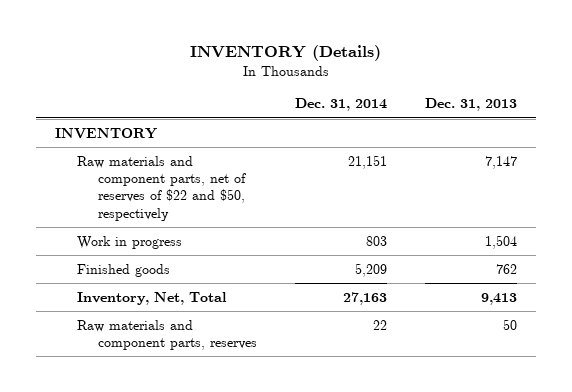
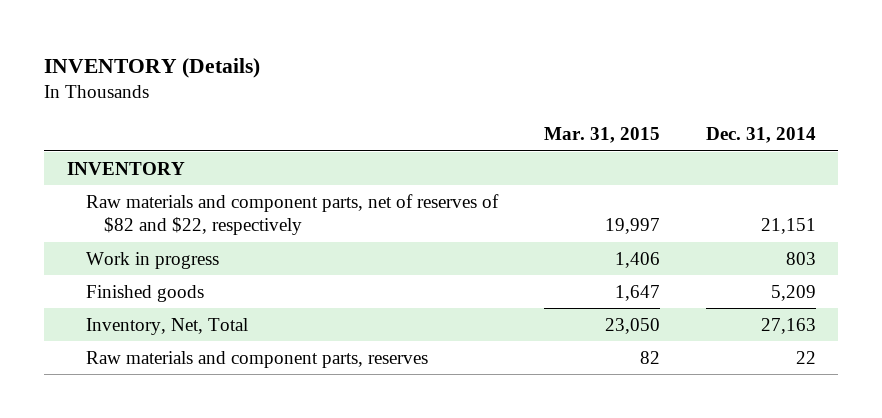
[425,98,518,112] Dec. 31, 2013 -> none
none -> [543,127,660,144] Mar. 31, 2015
[76,155,247,221] Raw materials and component parts, net of reserves of $22 and $50, respectively -> [85,193,499,236] Raw materials and component parts, net of reserves of $82 and $22, respectively

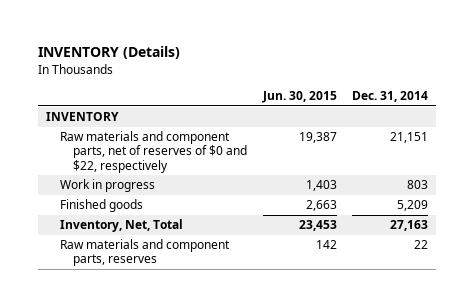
[543,127,660,144] Mar. 31, 2015 -> none
none -> [261,90,337,103] Jun. 30, 2015
[85,193,499,236] Raw materials and component parts, net of reserves of $82 and $22, respectively -> [59,131,248,173] Raw materials and component parts, net of reserves of $0 and $22, respectively

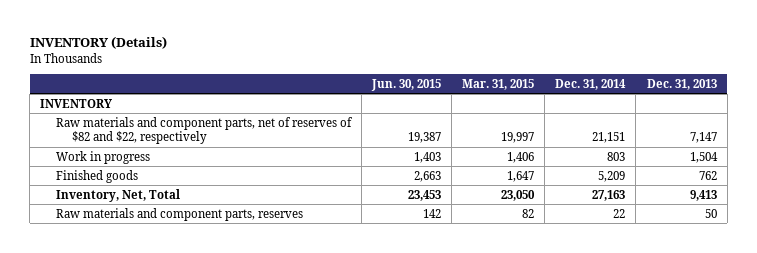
none -> [462,78,535,90] Mar. 31, 2015
none -> [646,78,717,90] Dec. 31, 2013
[59,131,248,173] Raw materials and component parts, net of reserves of $0 and $22, respectively -> [55,116,353,145] Raw materials and component parts, net of reserves of $82 and $22, respectively

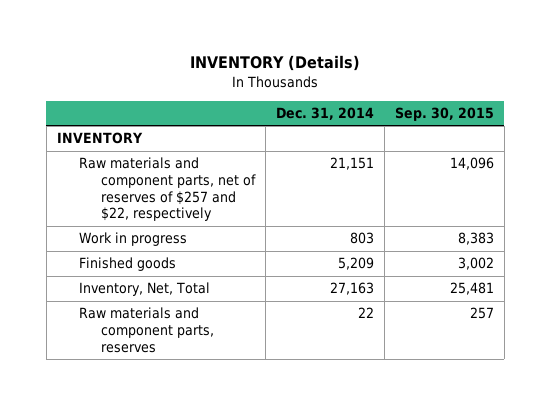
[371,78,442,91] Jun. 30, 2015 -> none
[462,78,535,90] Mar. 31, 2015 -> none
[646,78,717,90] Dec. 31, 2013 -> none
none -> [394,106,494,121] Sep. 30, 2015
[55,116,353,145] Raw materials and component parts, net of reserves of $82 and $22, respectively -> [78,157,256,222] Raw materials and component parts, net of reserves of $257 and $22, respectively

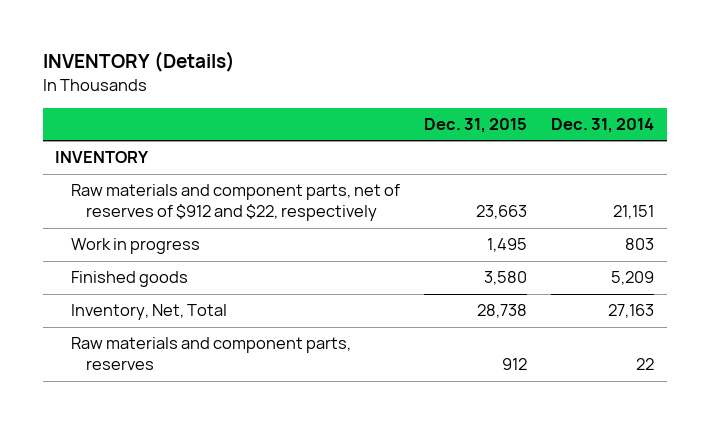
[394,106,494,121] Sep. 30, 2015 -> none
none -> [424,117,528,133] Dec. 31, 2015
[78,157,256,222] Raw materials and component parts, net of reserves of $257 and $22, respectively -> [70,184,400,222] Raw materials and component parts, net of reserves of $912 and $22, respectively

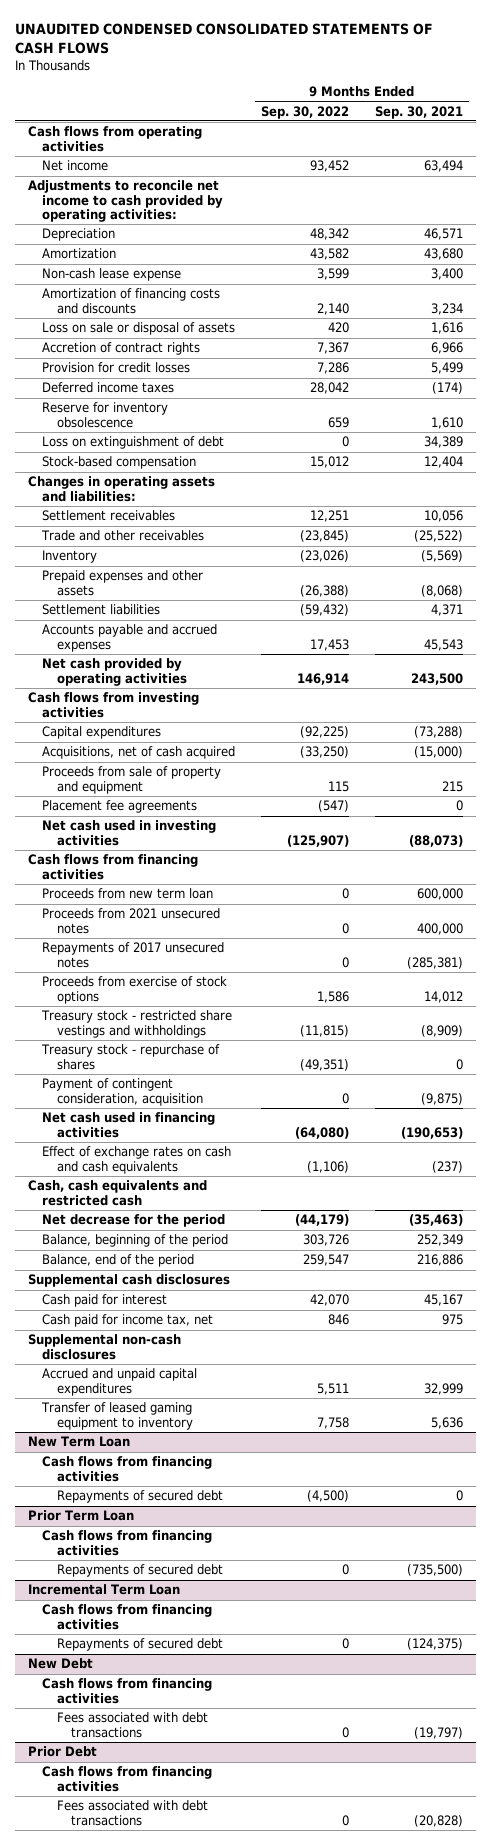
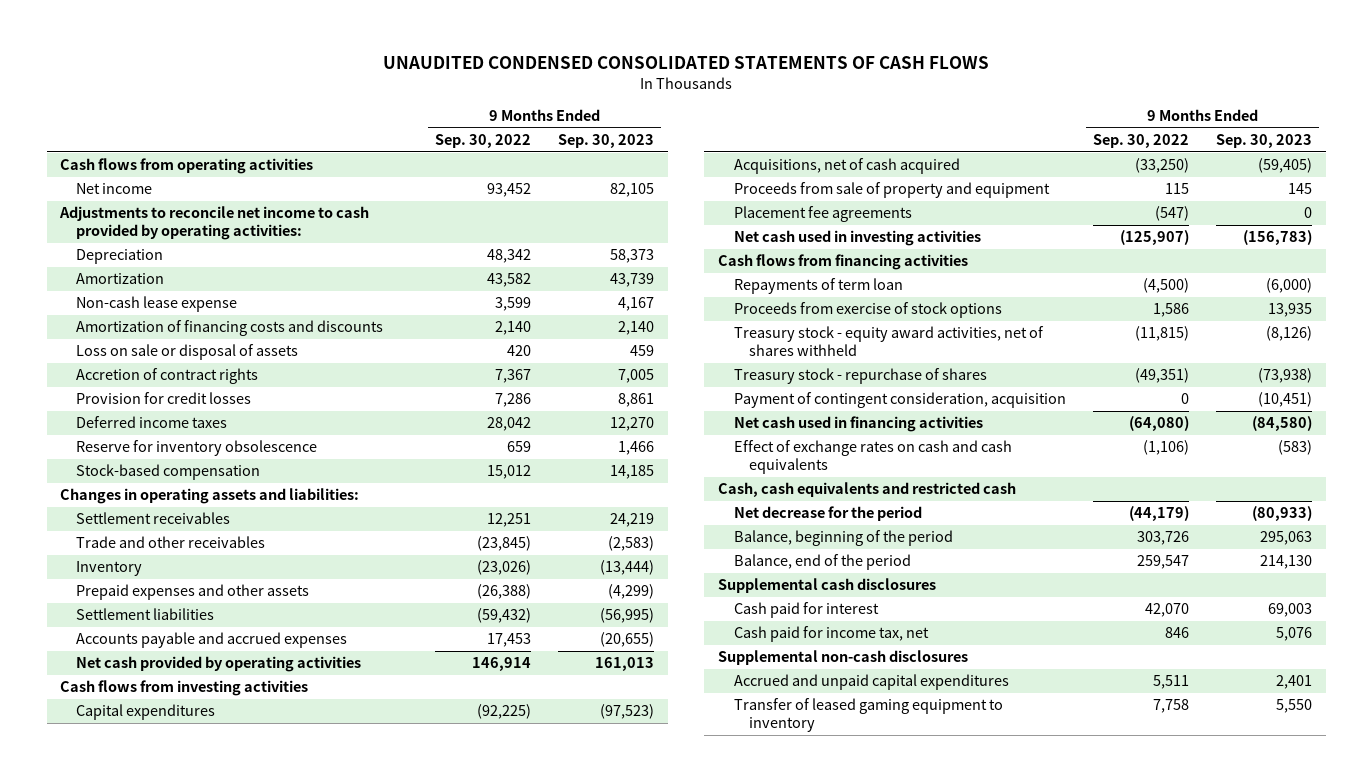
[374,105,463,119] Sep. 30, 2021 -> none
none -> [558,133,655,148] Sep. 30, 2023
[42,436,225,450] Loss on extinguishment of debt -> none
[42,888,214,900] Proceeds from new term loan -> none
[42,908,221,934] Proceeds from 2021 unsecured notes -> none
[42,942,225,968] Repayments of 2017 unsecured notes -> none
none -> [733,278,903,295] Repayments of term loan
[41,1010,233,1038] Treasury stock - restricted share vestings and withholdings -> [733,326,1044,357] Treasury stock - equity award activities, net of shares withheld
[27,1436,130,1448] New Term Loan -> none
[42,1456,213,1482] Cash flows from financing activities -> none
[56,1490,223,1504] Repayments of secured debt -> none
[27,1510,134,1522] Prior Term Loan -> none
[42,1530,213,1556] Cash flows from financing activities -> none
[56,1564,223,1578] Repayments of secured debt -> none
[27,1584,180,1596] Incremental Term Loan -> none
[42,1604,213,1630] Cash flows from financing activities -> none
[56,1638,223,1652] Repayments of secured debt -> none
[27,1658,93,1670] New Debt -> none
[42,1678,213,1704] Cash flows from financing activities -> none
[56,1712,208,1738] Fees associated with debt transactions -> none
[27,1746,97,1758] Prior Debt -> none
[42,1766,213,1792] Cash flows from financing activities -> none
[56,1800,208,1826] Fees associated with debt transactions -> none

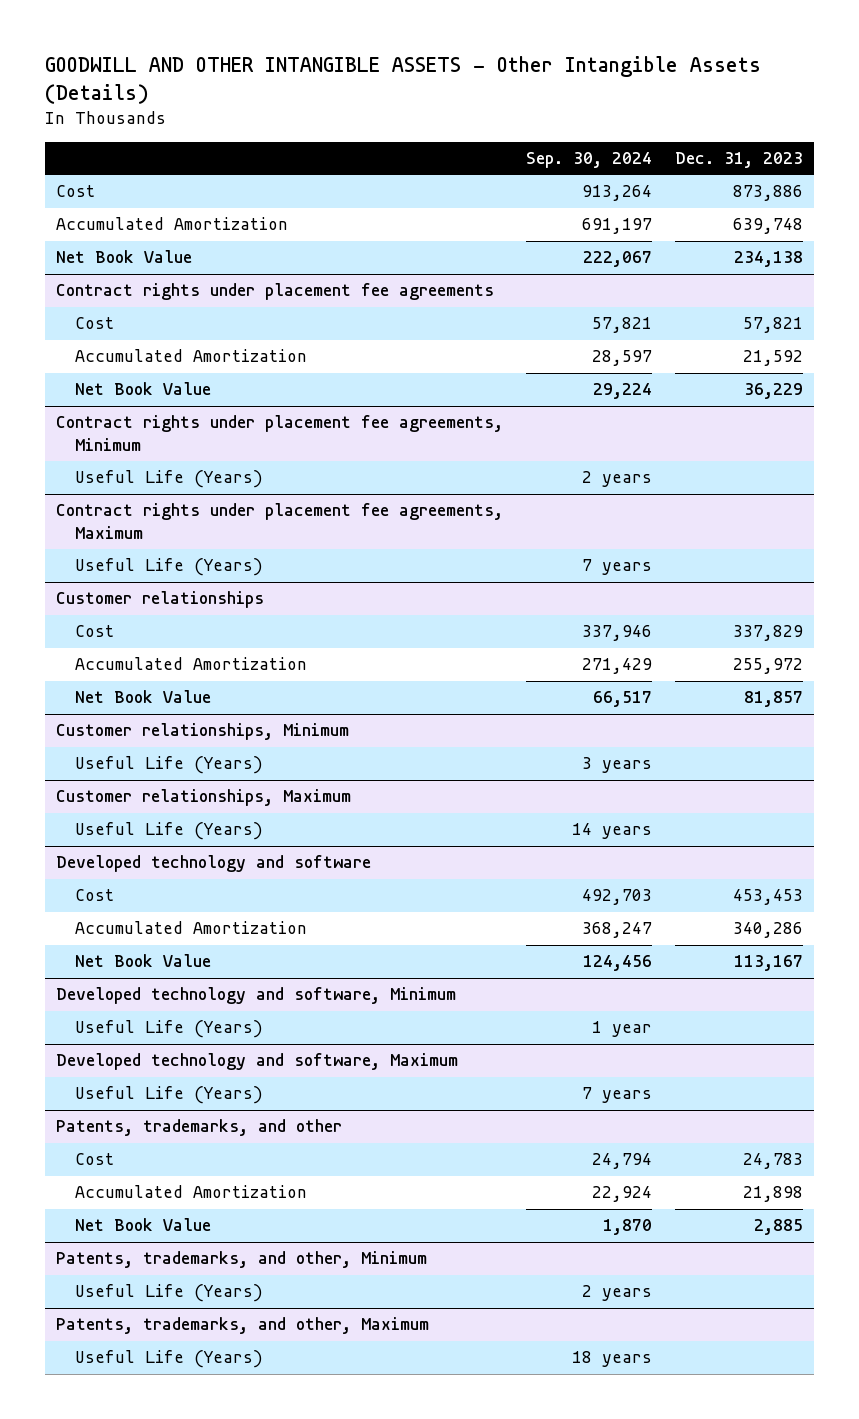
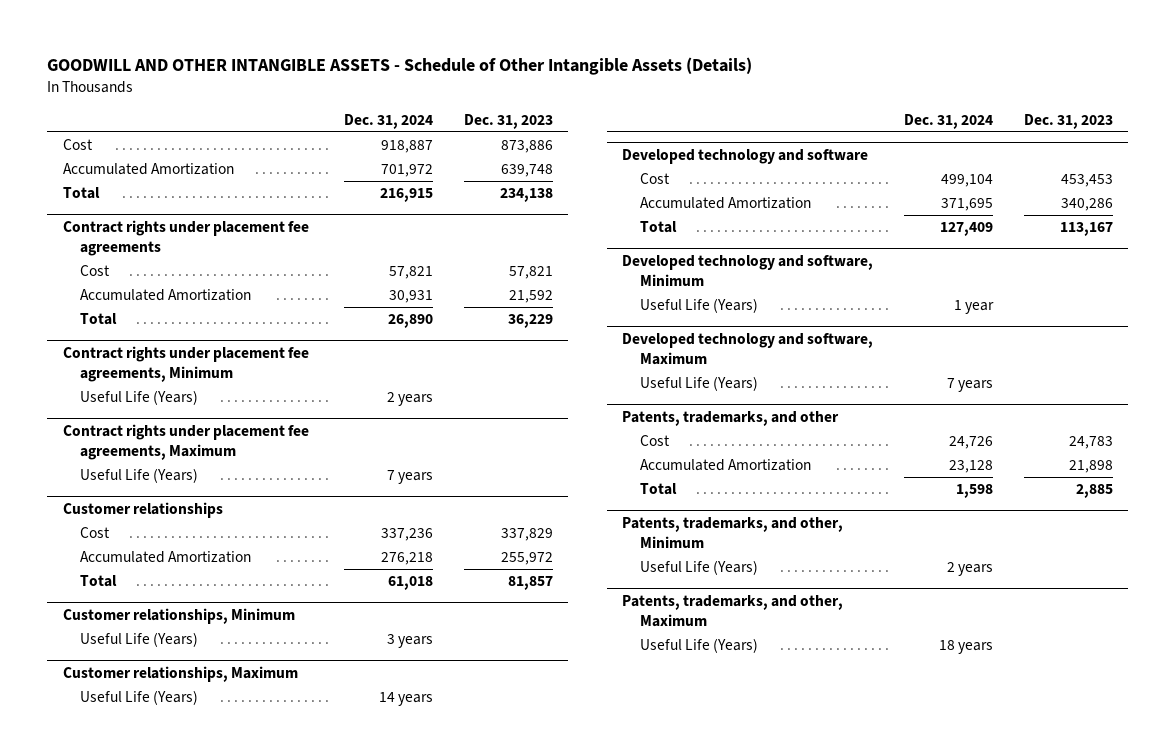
[44,56,761,104] GOODWILL AND OTHER INTANGIBLE ASSETS - Other Intangible Assets (Details) -> [47,57,753,76] GOODWILL AND OTHER INTANGIBLE ASSETS - Schedule of Other Intangible Assets (Details)
[526,152,653,169] Sep. 30, 2024 -> none
none -> [344,113,434,129] Dec. 31, 2024
[56,250,193,264] Net Book Value -> [62,186,100,199] Total
[74,382,211,396] Net Book Value -> [80,312,118,325] Total
[74,690,211,704] Net Book Value -> [80,574,118,587] Total
[74,954,211,968] Net Book Value -> [640,220,678,233] Total
[74,1218,211,1232] Net Book Value -> [640,482,678,495] Total

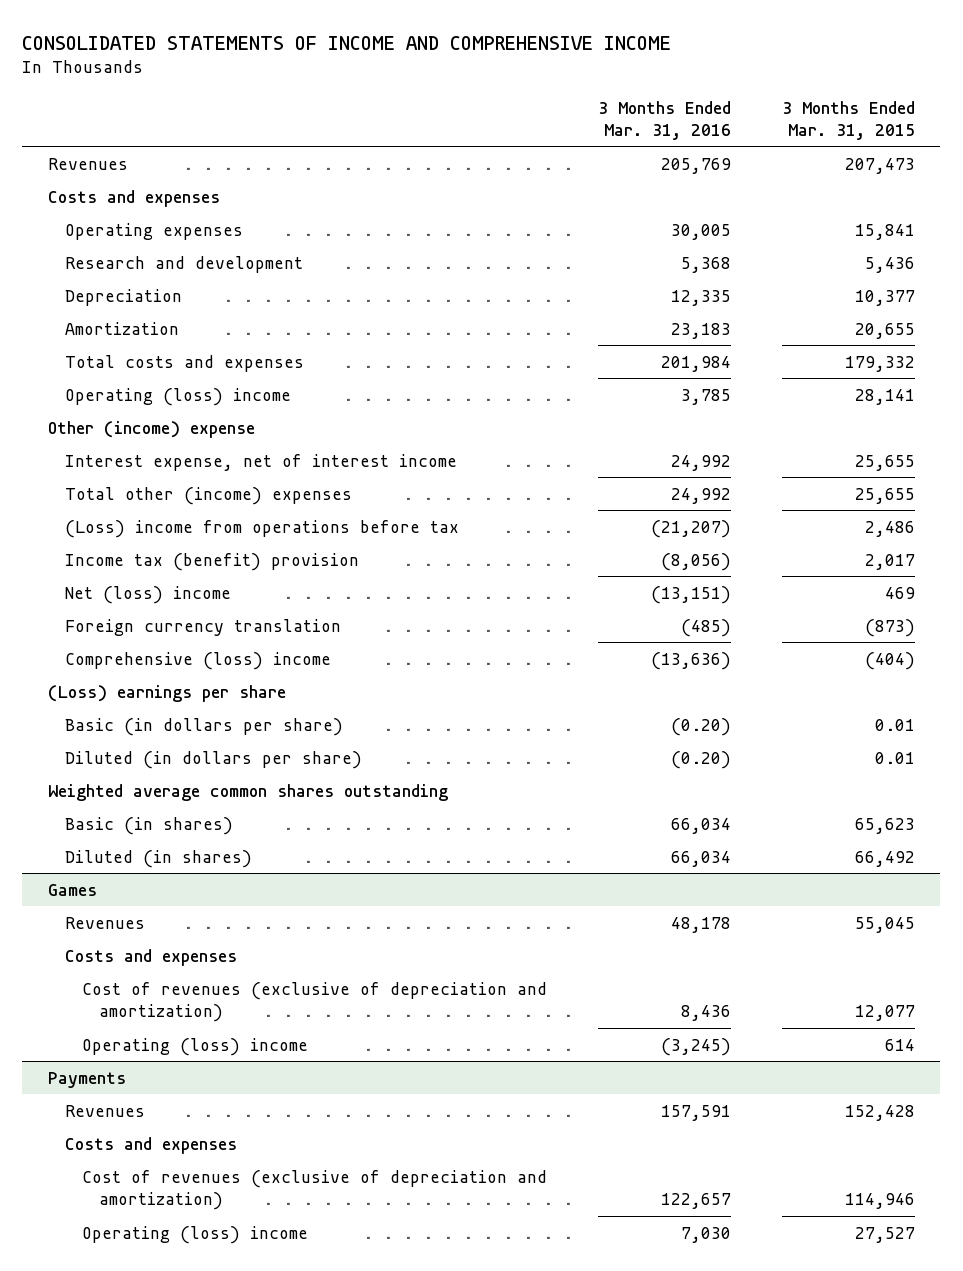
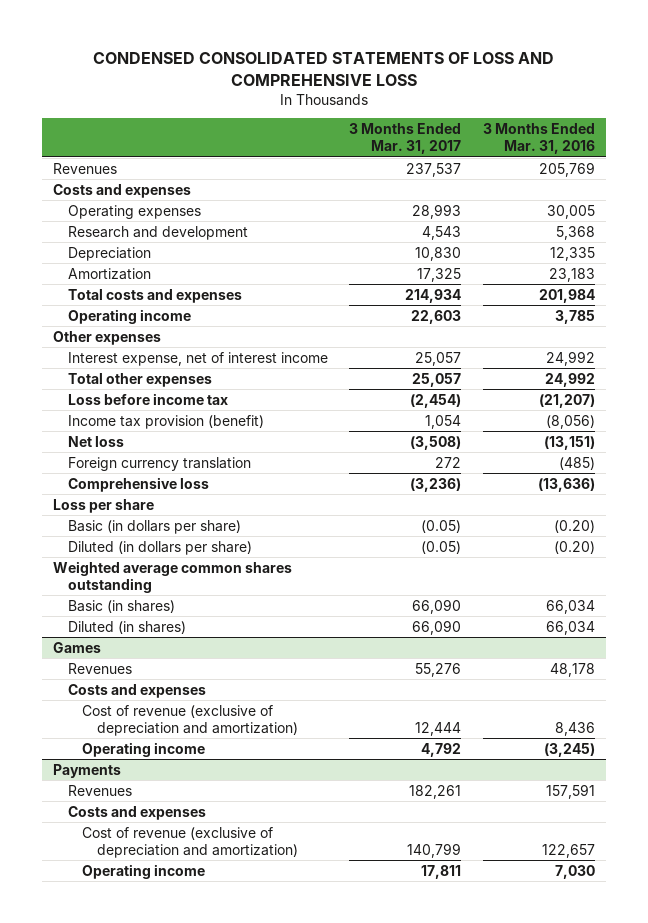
[22,35,672,50] CONSOLIDATED STATEMENTS OF INCOME AND COMPREHENSIVE INCOME -> [93,51,555,86] CONDENSED CONSOLIDATED STATEMENTS OF LOSS AND COMPREHENSIVE LOSS
[781,100,915,140] 3 Months Ended Mar. 31, 2015 -> none
none -> [349,123,462,155] 3 Months Ended Mar. 31, 2017
[64,387,291,406] Operating (loss) income -> [67,308,191,324] Operating income
[47,420,255,438] Other (income) expense -> [53,330,162,345] Other expenses
[64,486,352,505] Total other (income) expenses -> [67,372,212,387] Total other expenses
[64,519,459,538] (Loss) income from operations before tax -> [67,392,228,405] Loss before income tax
[64,552,359,571] Income tax (benefit) provision -> [67,414,264,429] Income tax provision (benefit)
[64,585,231,604] Net (loss) income -> [67,435,124,447] Net loss
[64,651,331,670] Comprehensive (loss) income -> [67,476,209,492] Comprehensive loss
[47,684,286,702] (Loss) earnings per share -> [53,498,155,513] Loss per share
[82,981,548,1022] Cost of revenues (exclusive of depreciation and amortization) -> [82,704,298,736] Cost of revenue (exclusive of depreciation and amortization)
[82,1037,309,1056] Operating (loss) income -> [82,741,206,757] Operating income
[82,1169,548,1210] Cost of revenues (exclusive of depreciation and amortization) -> [82,826,298,858] Cost of revenue (exclusive of depreciation and amortization)
[82,1225,309,1244] Operating (loss) income -> [82,863,206,879] Operating income

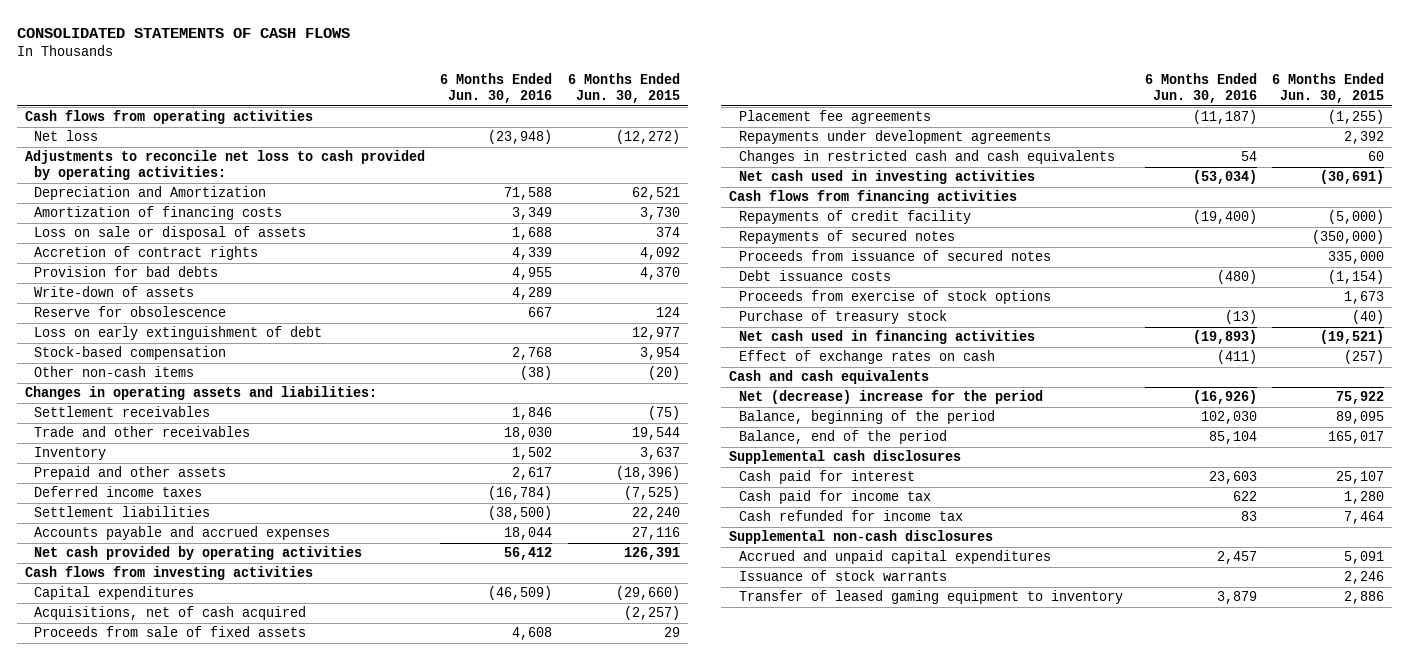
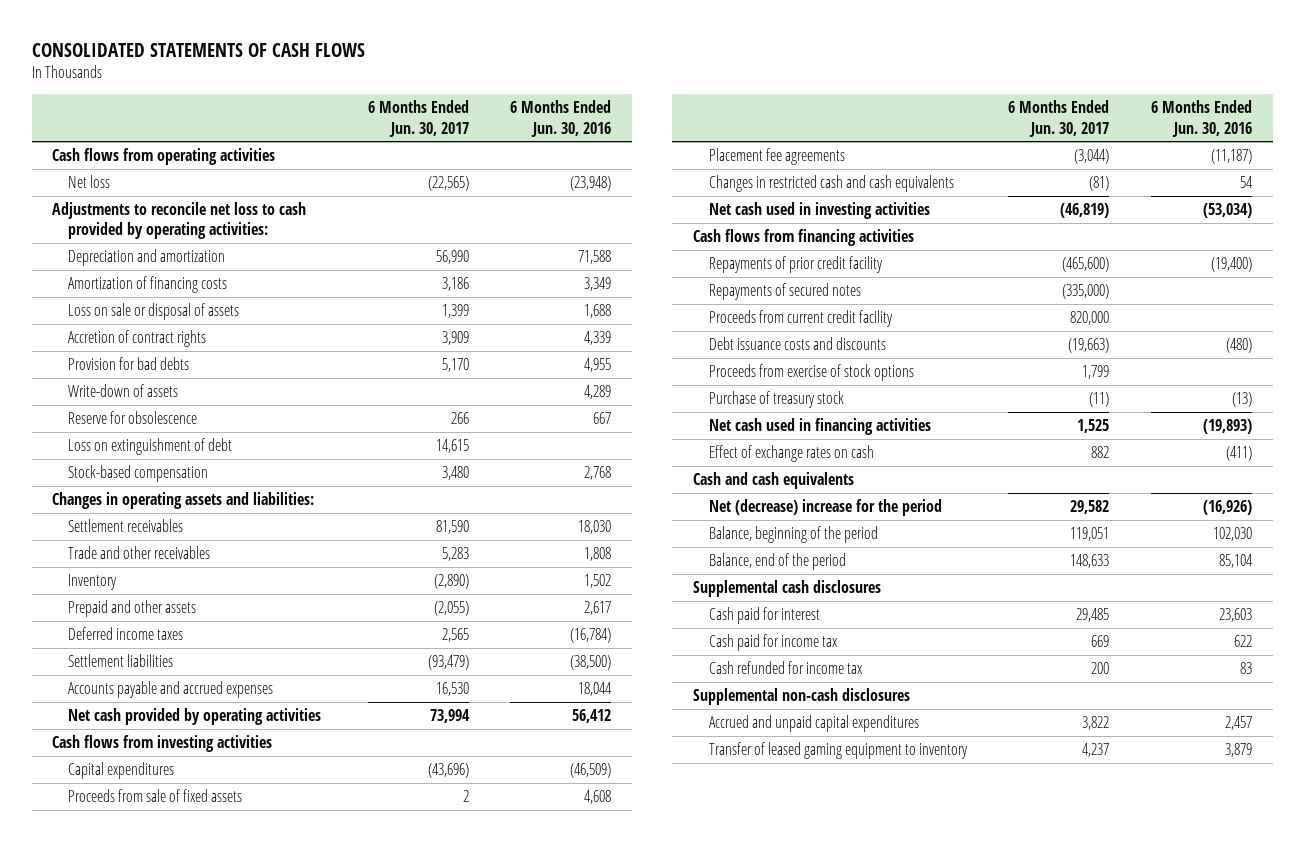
[567,73,680,104] 6 Months Ended Jun. 30, 2015 -> none
none -> [367,100,469,137] 6 Months Ended Jun. 30, 2017
[34,186,267,201] Depreciation and Amortization -> [68,249,226,267] Depreciation and amortization
[34,326,323,341] Loss on early extinguishment of debt -> [68,438,233,456] Loss on extinguishment of debt
[34,366,195,378] Other non-cash items -> none
[512,407,553,421] 1,846 -> [578,520,612,535] 18,030
[504,427,553,441] 18,030 -> [584,547,612,562] 1,808
[34,606,307,621] Acquisitions, net of cash acquired -> none
[738,130,1051,145] Repayments under development agreements -> none
[738,210,971,225] Repayments of credit facility -> [708,256,883,274] Repayments of prior credit facility
[738,250,1051,262] Proceeds from issuance of secured notes -> none
none -> [708,310,893,328] Proceeds from current credit facility
[738,270,891,282] Debt issuance costs -> [708,337,886,351] Debt issuance costs and discounts
[738,570,947,582] Issuance of stock warrants -> none

